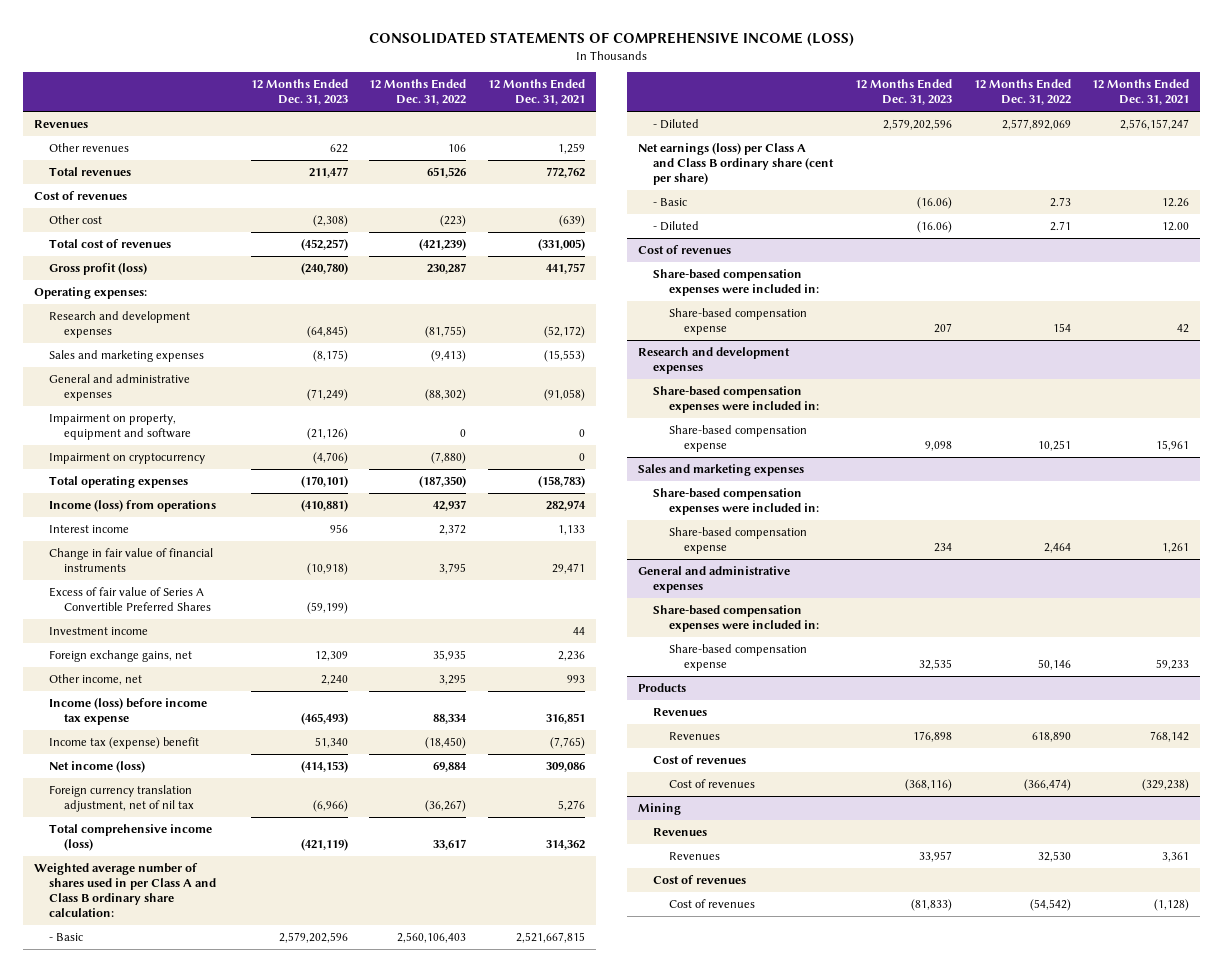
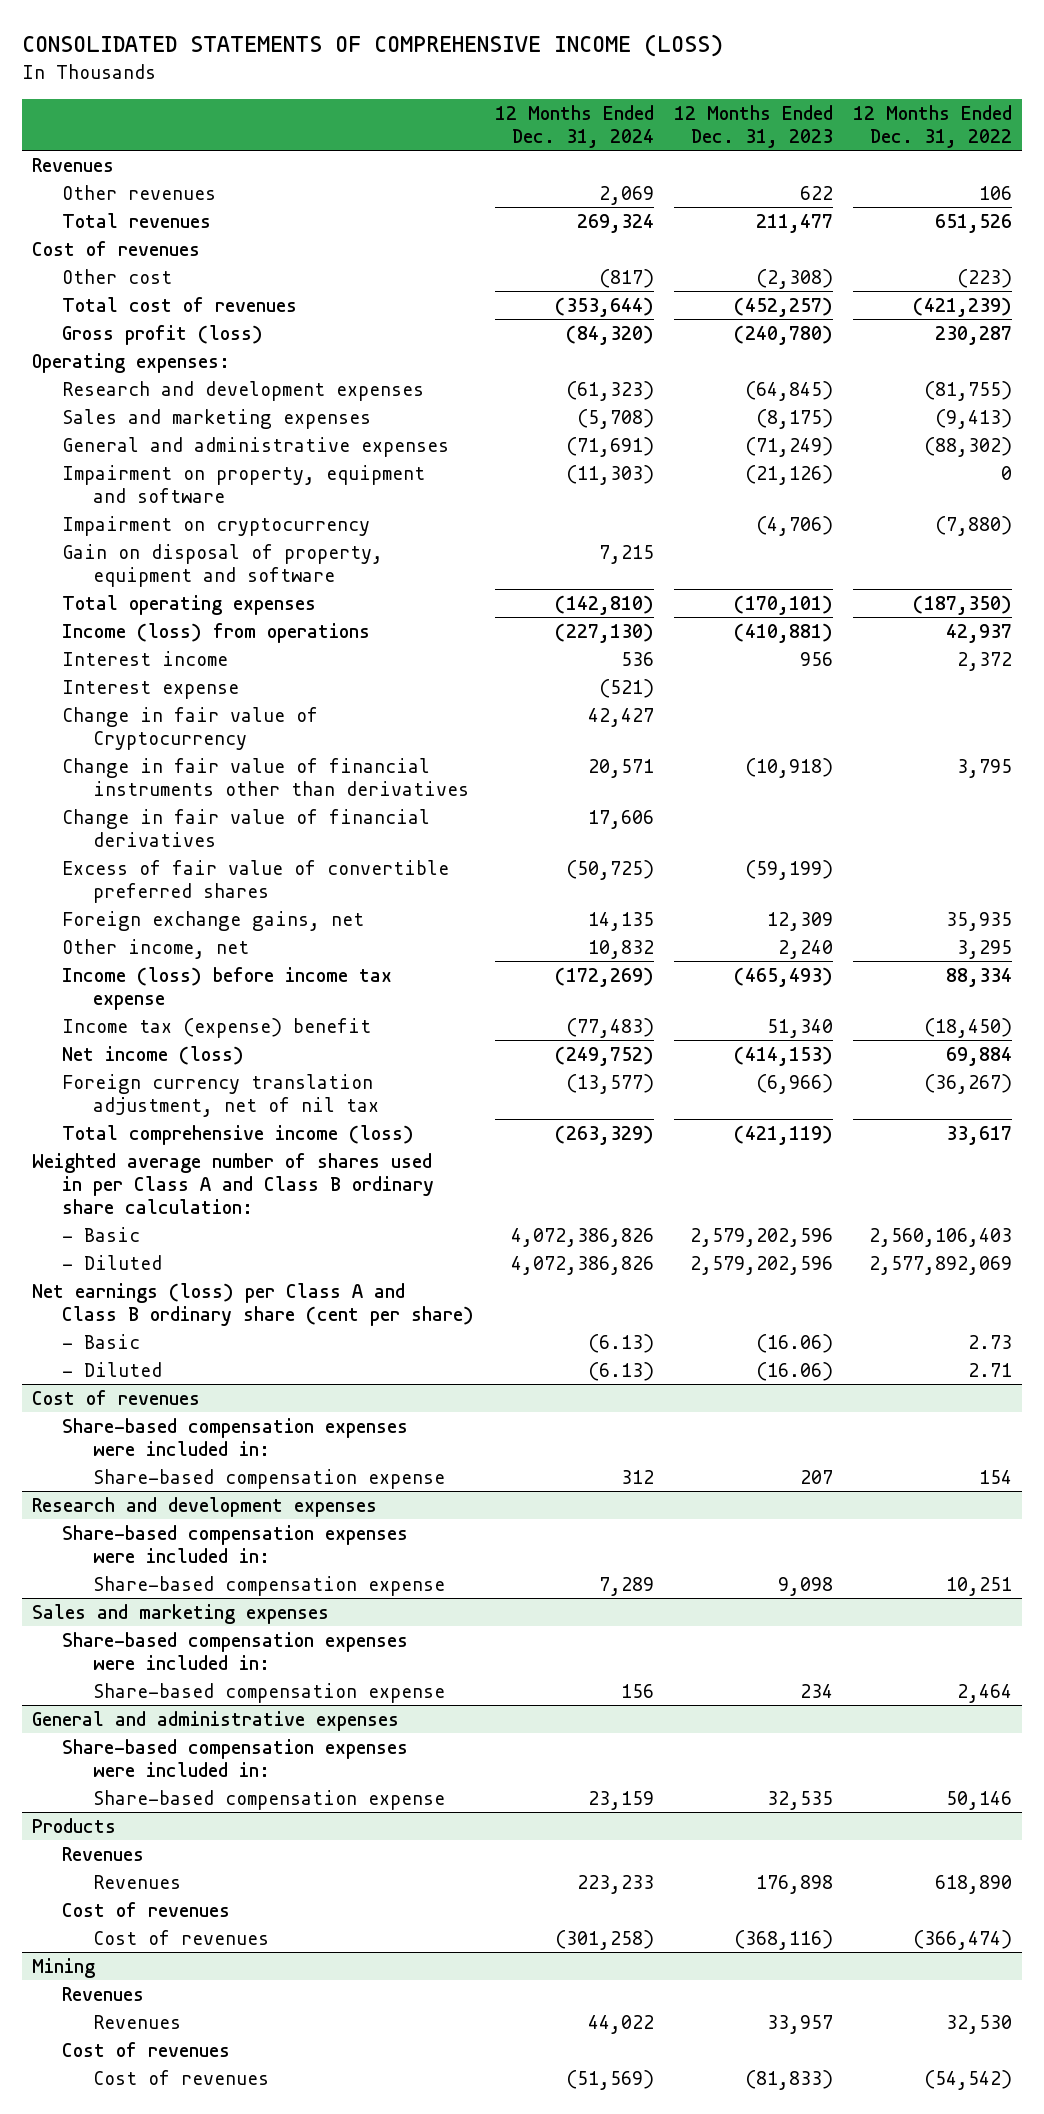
[488,79,586,106] 12 Months Ended Dec. 31, 2021 -> none
none -> [494,104,654,148] 12 Months Ended Dec. 31, 2024
none -> [62,543,384,588] Gain on disposal of property, equipment and software
[49,627,149,636] Investment income -> none
none -> [62,679,240,699] Interest expense
none -> [62,706,319,751] Change in fair value of Cryptocurrency
[49,548,214,573] Change in fair value of financial instruments -> [62,757,469,797] Change in fair value of financial instruments other than derivatives
none -> [62,808,431,848] Change in fair value of financial derivatives
[49,587,212,612] Excess of fair value of Series A Convertible Preferred Shares -> [62,859,450,904] Excess of fair value of convertible preferred shares

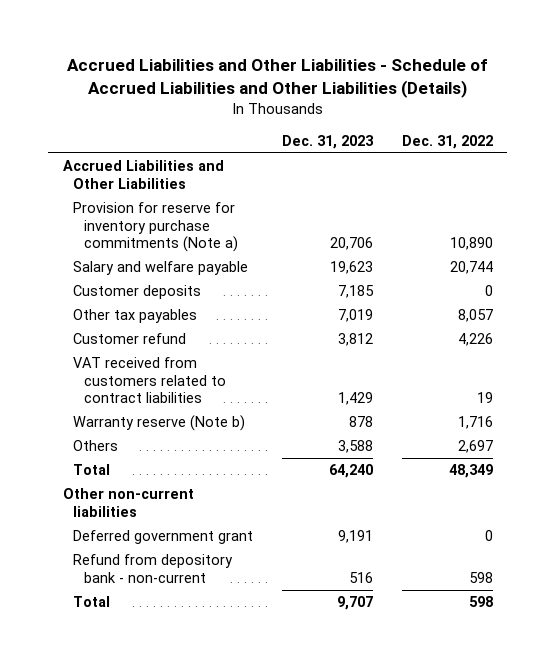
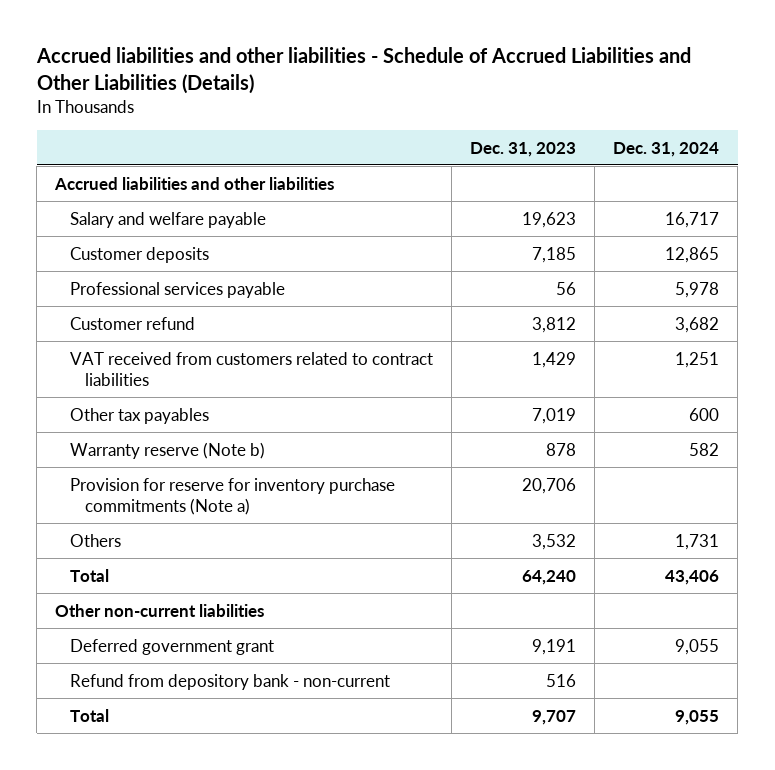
[66,58,488,98] Accrued Liabilities and Other Liabilities - Schedule of Accrued Liabilities and Other Liabilities (Details) -> [35,47,691,94] Accrued liabilities and other liabilities - Schedule of Accrued Liabilities and Other Liabilities (Details)
[402,134,494,149] Dec. 31, 2022 -> none
none -> [613,141,720,157] Dec. 31, 2024
[62,160,224,189] Accrued Liabilities and Other Liabilities -> [54,176,335,190] Accrued liabilities and other liabilities
none -> [69,281,285,298] Professional services payable
[73,309,198,324] Other tax payables -> [69,407,209,424] Other tax payables
[73,202,239,253] Provision for reserve for inventory purchase commitments (Note a) -> [69,477,395,515] Provision for reserve for inventory purchase commitments (Note a)
[338,440,374,454] 3,588 -> [532,533,577,550] 3,532

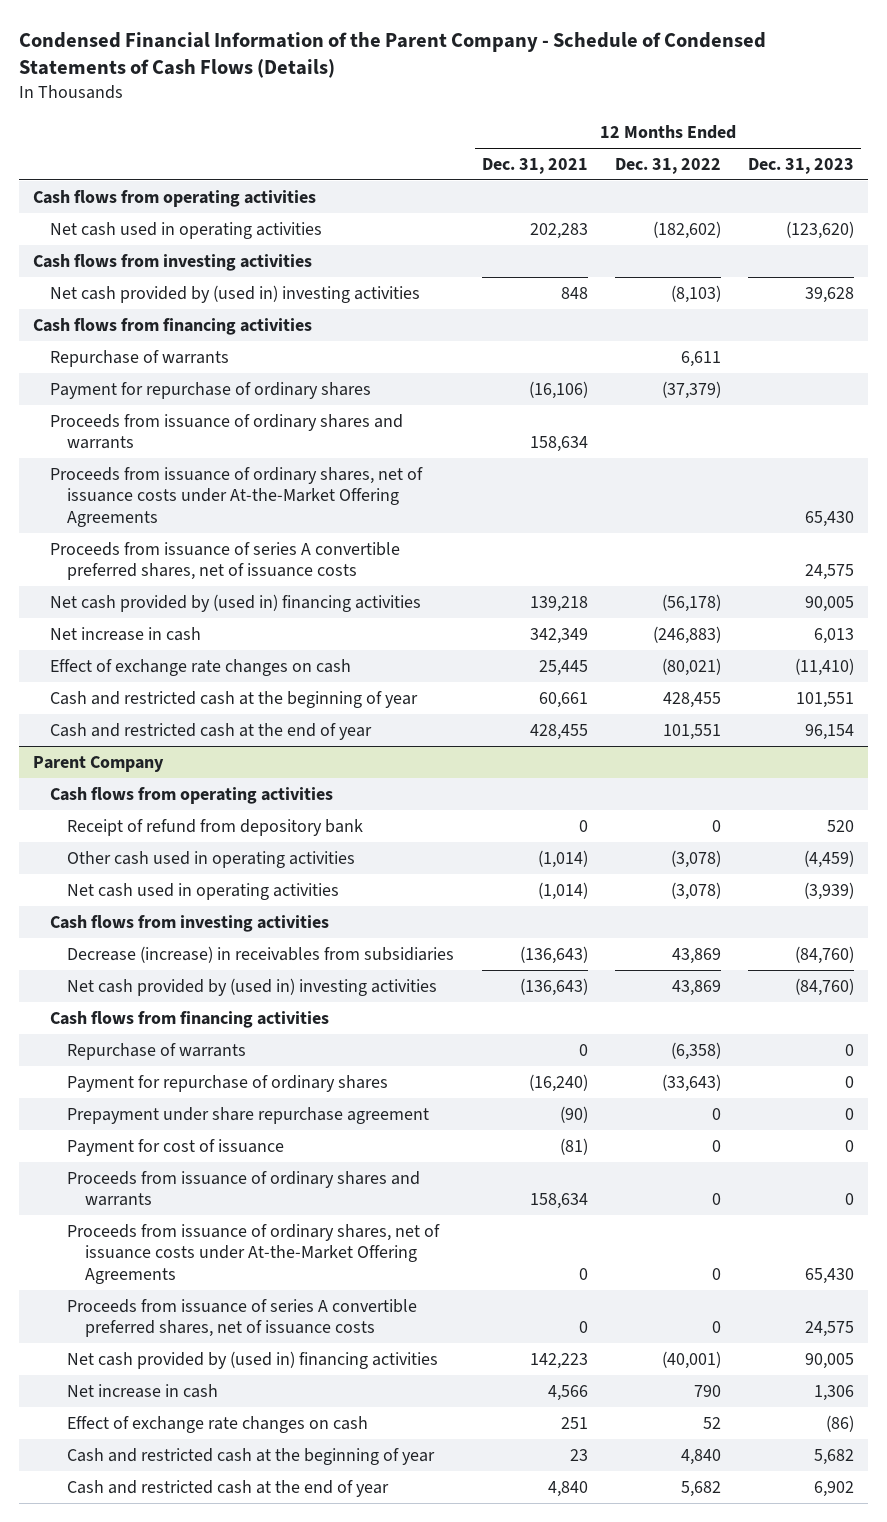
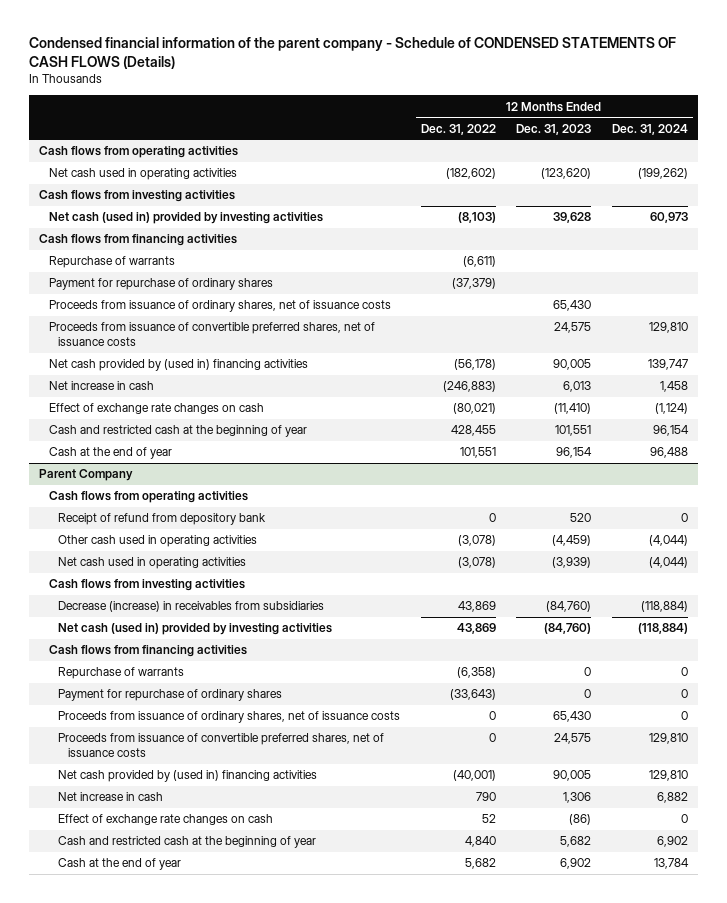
[19,31,767,79] Condensed Financial Information of the Parent Company - Schedule of Condensed Statements of Cash Flows (Details) -> [28,36,676,69] Condensed financial information of the parent company - Schedule of CONDENSED STATEMENTS OF CASH FLOWS (Details)
[481,157,588,174] Dec. 31, 2021 -> none
none -> [612,123,689,135] Dec. 31, 2024
[50,284,421,303] Net cash provided by (used in) investing activities -> [48,212,323,225] Net cash (used in) provided by investing activities
[681,350,722,367] 6,611 -> [462,256,496,268] (6,611)
[50,413,404,450] Proceeds from issuance of ordinary shares and warrants -> none
[50,466,424,527] Proceeds from issuance of ordinary shares, net of issuance costs under At-the-Market Offering Agreements -> [48,300,391,313] Proceeds from issuance of ordinary shares, net of issuance costs
[50,541,401,581] Proceeds from issuance of series A convertible preferred shares, net of issuance costs -> [48,322,375,347] Proceeds from issuance of convertible preferred shares, net of issuance costs
[50,722,373,740] Cash and restricted cash at the end of year -> [48,447,172,460] Cash at the end of year
[67,977,438,996] Net cash provided by (used in) investing activities -> [58,623,333,636] Net cash (used in) provided by investing activities
[67,1106,430,1124] Prepayment under share repurchase agreement -> none
[67,1138,285,1156] Payment for cost of issuance -> none
[67,1170,421,1207] Proceeds from issuance of ordinary shares and warrants -> none
[67,1223,441,1284] Proceeds from issuance of ordinary shares, net of issuance costs under At-the-Market Offering Agreements -> [58,711,401,724] Proceeds from issuance of ordinary shares, net of issuance costs
[67,1298,418,1338] Proceeds from issuance of series A convertible preferred shares, net of issuance costs -> [58,733,385,758] Proceeds from issuance of convertible preferred shares, net of issuance costs
[67,1479,390,1497] Cash and restricted cash at the end of year -> [58,858,182,871] Cash at the end of year

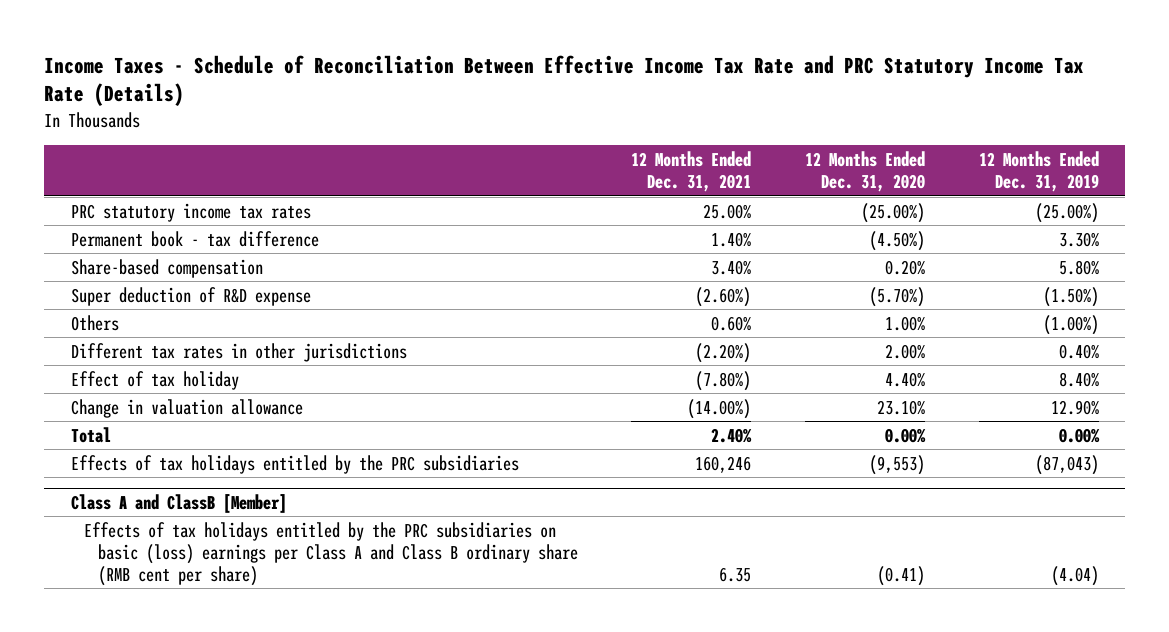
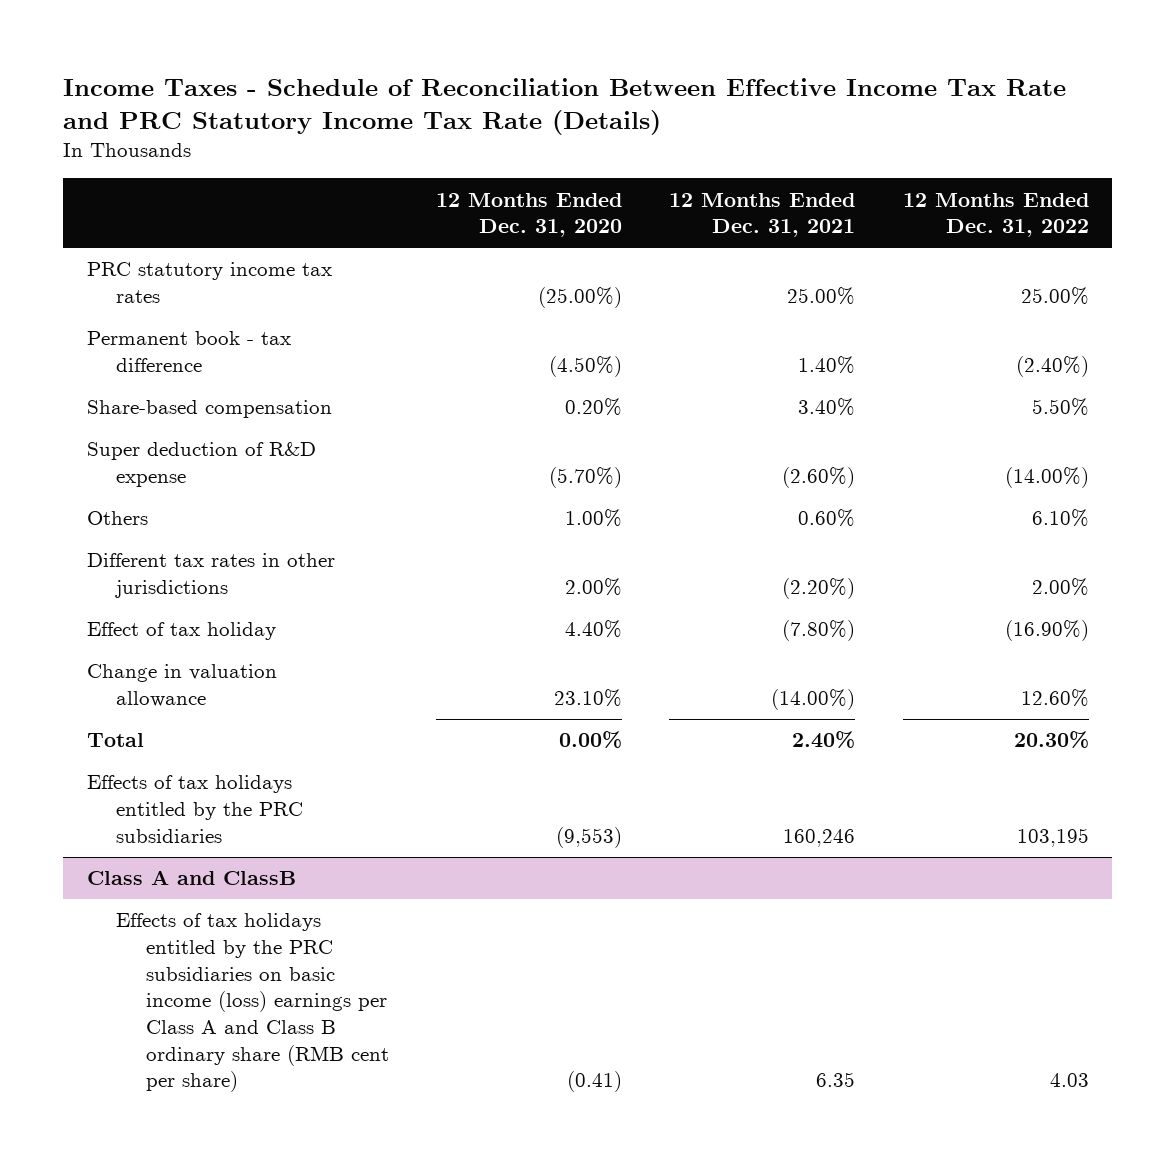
[978,150,1099,192] 12 Months Ended Dec. 31, 2019 -> none
none -> [902,192,1089,238] 12 Months Ended Dec. 31, 2022
[70,493,287,513] Class A and ClassB [Member] -> [86,870,296,886] Class A and ClassB
[84,521,578,586] Effects of tax holidays entitled by the PRC subsidiaries on basic (loss) earnings per Class A and Class B ordinary share (RMB cent per share) -> [116,913,389,1093] Effects of tax holidays entitled by the PRC subsidiaries on basic income (loss) earnings per Class A and Class B ordinary share (RMB cent per share)

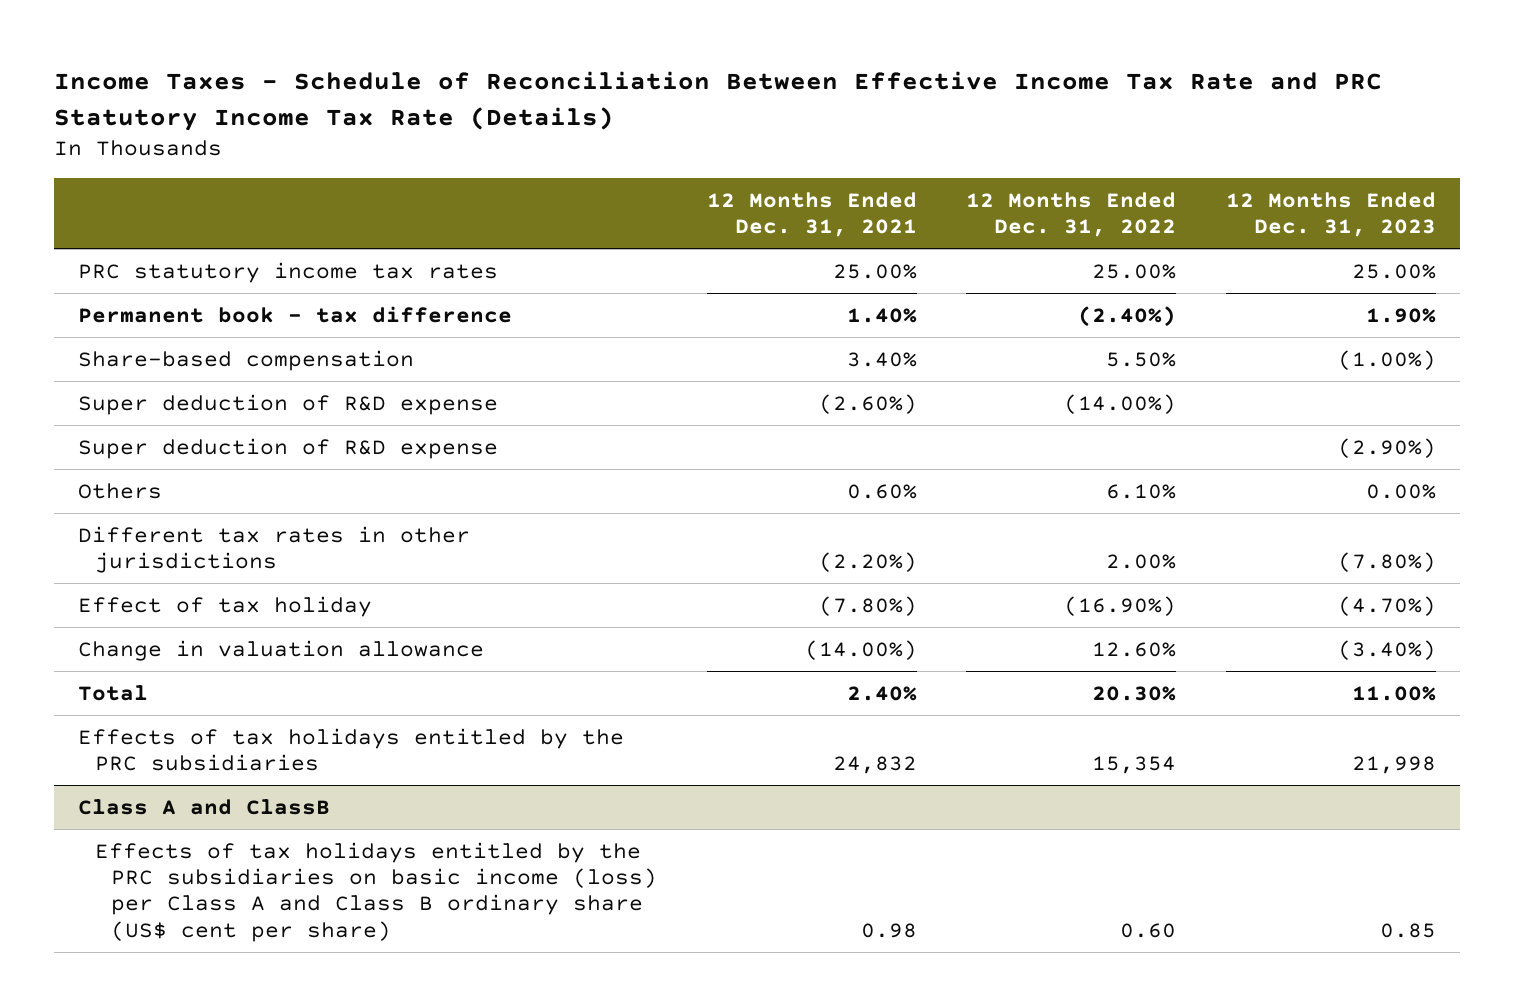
[436,192,623,238] 12 Months Ended Dec. 31, 2020 -> none
none -> [1225,191,1436,238] 12 Months Ended Dec. 31, 2023
none -> [78,437,499,459] Super deduction of R&D expense
[783,828,856,847] 160,246 -> [832,755,917,774] 24,832
[1016,827,1089,847] 103,195 -> [1092,755,1177,774] 15,354
[116,913,389,1093] Effects of tax holidays entitled by the PRC subsidiaries on basic income (loss) earnings per Class A and Class B ordinary share (RMB cent per share) -> [94,841,658,942] Effects of tax holidays entitled by the PRC subsidiaries on basic income (loss) per Class A and Class B ordinary share (US$ cent per share)
[816,1072,856,1088] 6.35 -> [860,922,917,938] 0.98
[1049,1073,1089,1088] 4.03 -> [1120,922,1177,938] 0.60

